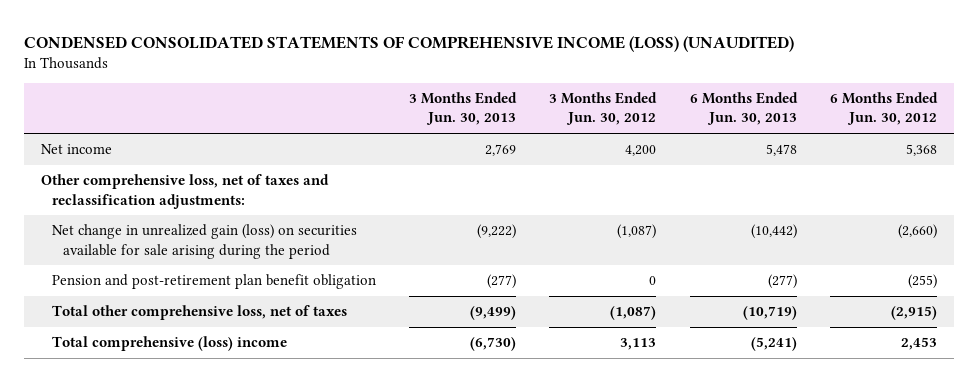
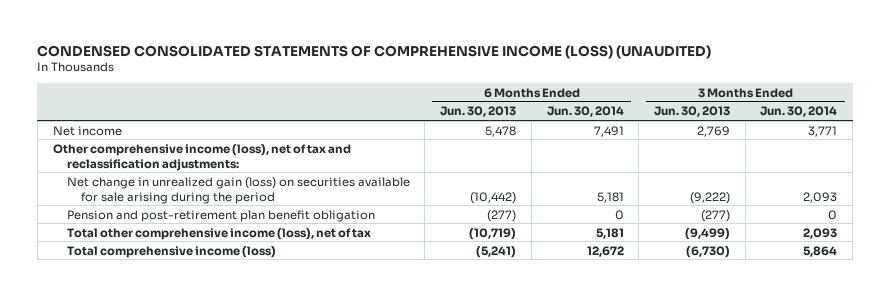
[549,92,658,126] 3 Months Ended Jun. 30, 2012 -> none
[830,92,939,126] 6 Months Ended Jun. 30, 2012 -> none
none -> [546,106,624,118] Jun. 30, 2014
none -> [760,106,838,118] Jun. 30, 2014
[41,174,330,209] Other comprehensive loss, net of taxes and reclassification adjustments: -> [52,143,351,171] Other comprehensive income (loss), net of tax and reclassification adjustments:
[51,305,347,321] Total other comprehensive loss, net of taxes -> [66,227,371,240] Total other comprehensive income (loss), net of tax
[51,336,287,352] Total comprehensive (loss) income -> [66,245,276,258] Total comprehensive income (loss)

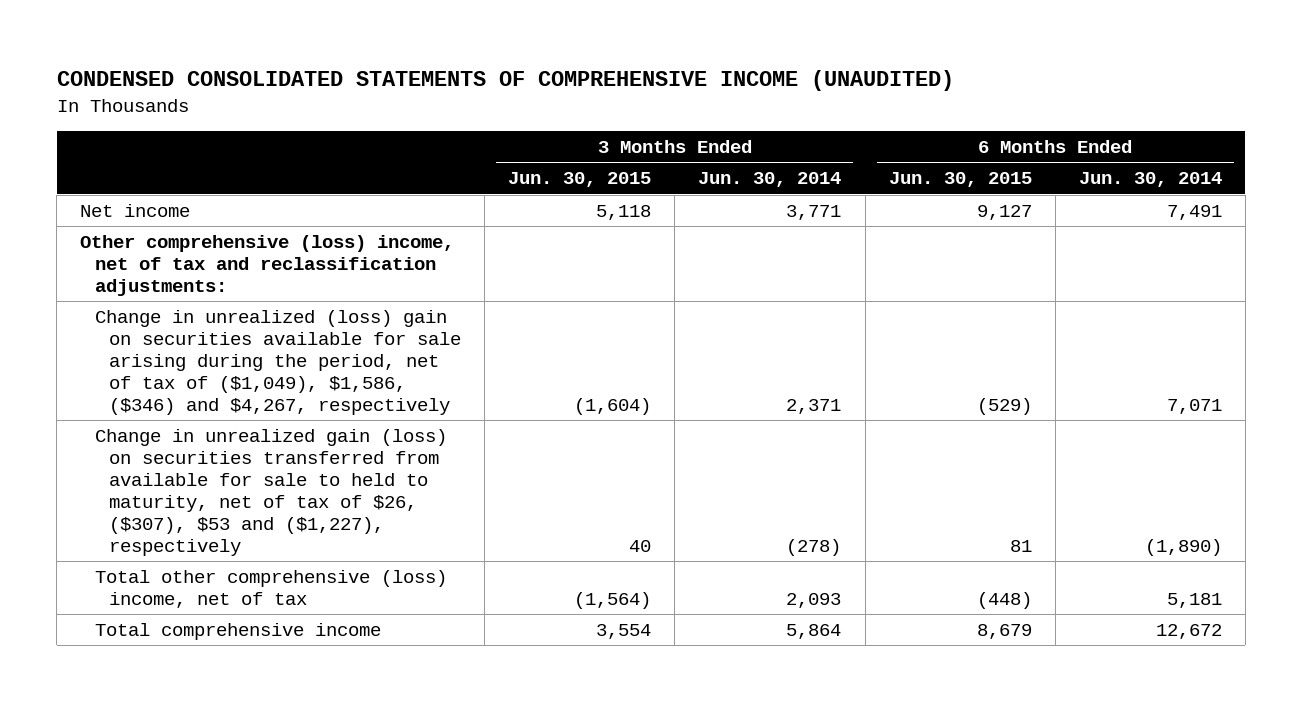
[37,44,712,59] CONDENSED CONSOLIDATED STATEMENTS OF COMPREHENSIVE INCOME (LOSS) (UNAUDITED) -> [56,70,954,92] CONDENSED CONSOLIDATED STATEMENTS OF COMPREHENSIVE INCOME (UNAUDITED)
[440,106,517,118] Jun. 30, 2013 -> none
[654,106,731,118] Jun. 30, 2013 -> none
none -> [508,172,652,188] Jun. 30, 2015
none -> [888,172,1032,188] Jun. 30, 2015
[66,209,375,222] Pension and post-retirement plan benefit obligation -> none
[52,143,351,171] Other comprehensive income (loss), net of tax and reclassification adjustments: -> [80,234,455,296] Other comprehensive (loss) income, net of tax and reclassification adjustments:
[66,176,410,204] Net change in unrealized gain (loss) on securities available for sale arising during the period -> [94,309,461,415] Change in unrealized (loss) gain on securities available for sale arising during the period, net of tax of ($1,049), $1,586, ($346) and $4,267, respectively
[596,191,624,203] 5,181 -> [1166,398,1222,414] 7,071
[803,191,838,203] 2,093 -> [786,398,842,414] 2,371
none -> [94,428,447,556] Change in unrealized gain (loss) on securities transferred from available for sale to held to maturity, net of tax of $26, ($307), $53 and ($1,227), respectively
[66,227,371,240] Total other comprehensive income (loss), net of tax -> [94,569,447,608] Total other comprehensive (loss) income, net of tax
[66,245,276,258] Total comprehensive income (loss) -> [94,622,381,640] Total comprehensive income

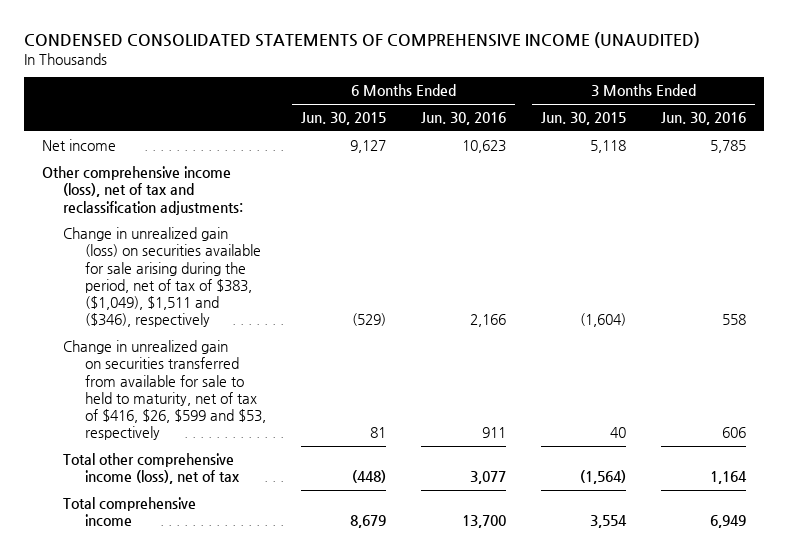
[698,172,842,188] Jun. 30, 2014 -> none
[1078,172,1222,188] Jun. 30, 2014 -> none
none -> [421,112,507,126] Jun. 30, 2016
none -> [661,112,747,126] Jun. 30, 2016
[80,234,455,296] Other comprehensive (loss) income, net of tax and reclassification adjustments: -> [41,166,244,215] Other comprehensive income (loss), net of tax and reclassification adjustments:
[94,309,461,415] Change in unrealized (loss) gain on securities available for sale arising during the period, net of tax of ($1,049), $1,586, ($346) and $4,267, respectively -> [63,227,261,328] Change in unrealized gain (loss) on securities available for sale arising during the period, net of tax of $383, ($1,049), $1,511 and ($346), respectively
[94,428,447,556] Change in unrealized gain (loss) on securities transferred from available for sale to held to maturity, net of tax of $26, ($307), $53 and ($1,227), respectively -> [63,340,266,441] Change in unrealized gain on securities transferred from available for sale to held to maturity, net of tax of $416, $26, $599 and $53, respectively
[94,569,447,608] Total other comprehensive (loss) income, net of tax -> [63,453,240,485] Total other comprehensive income (loss), net of tax

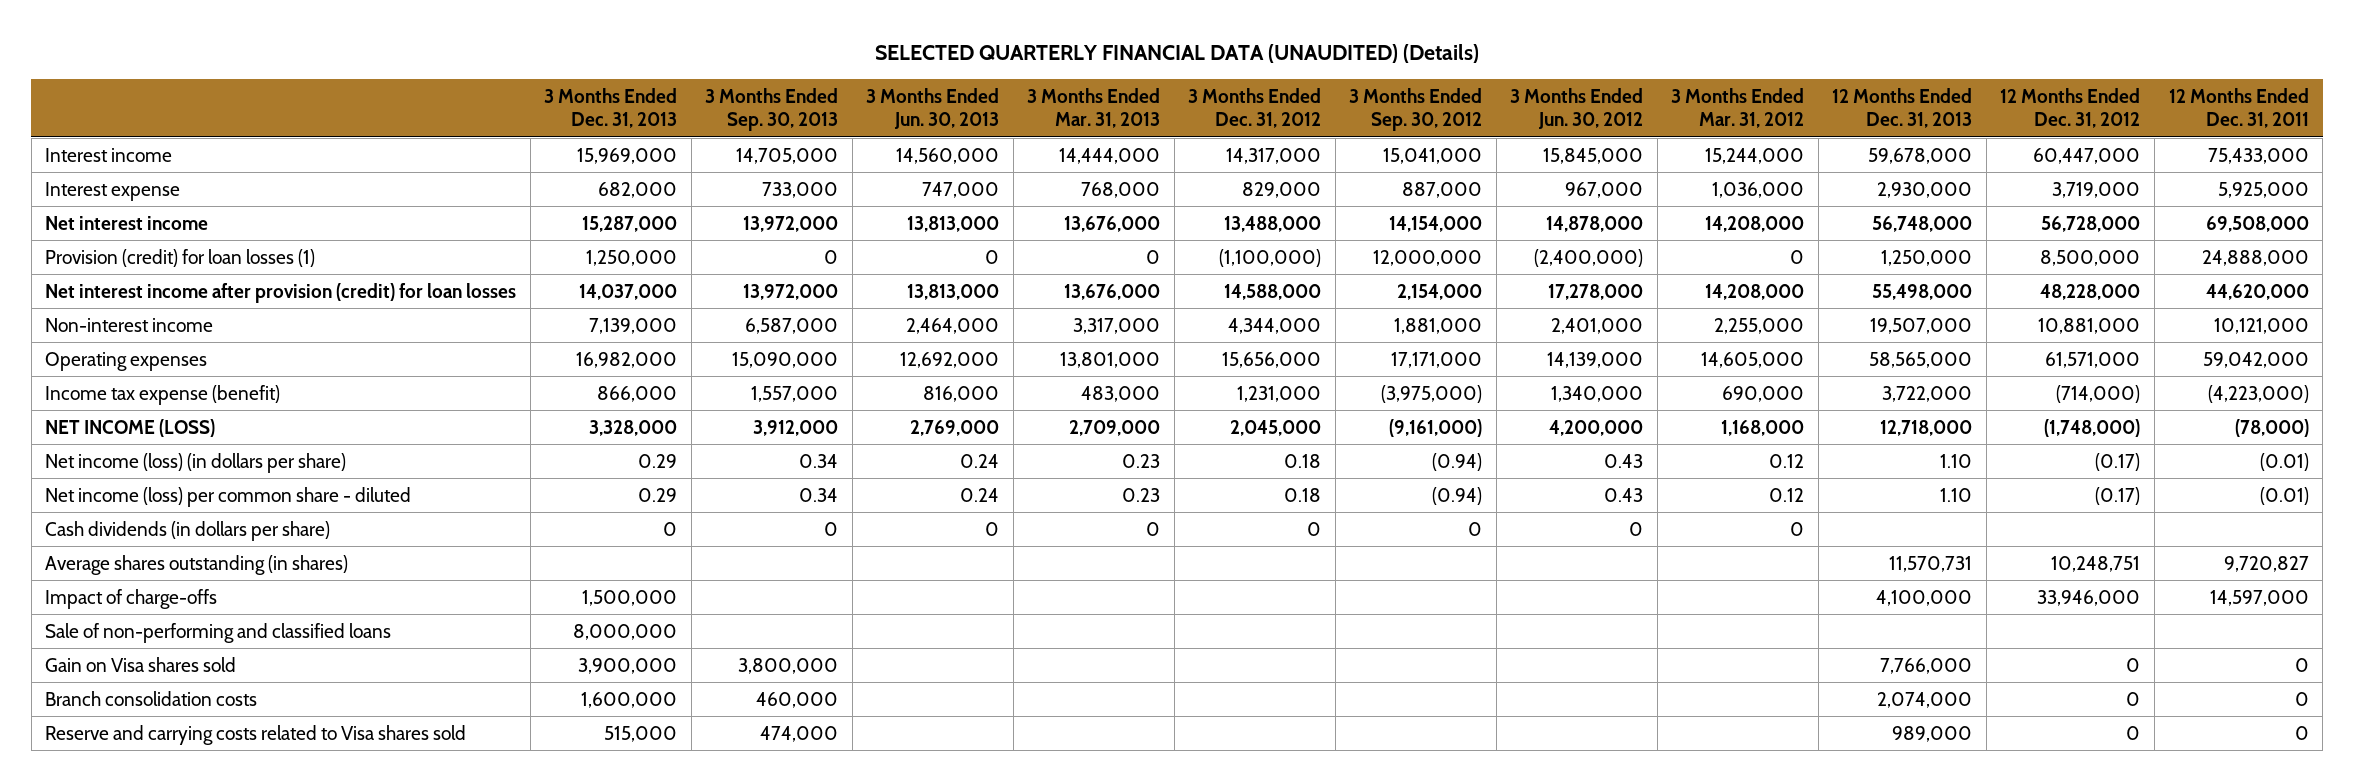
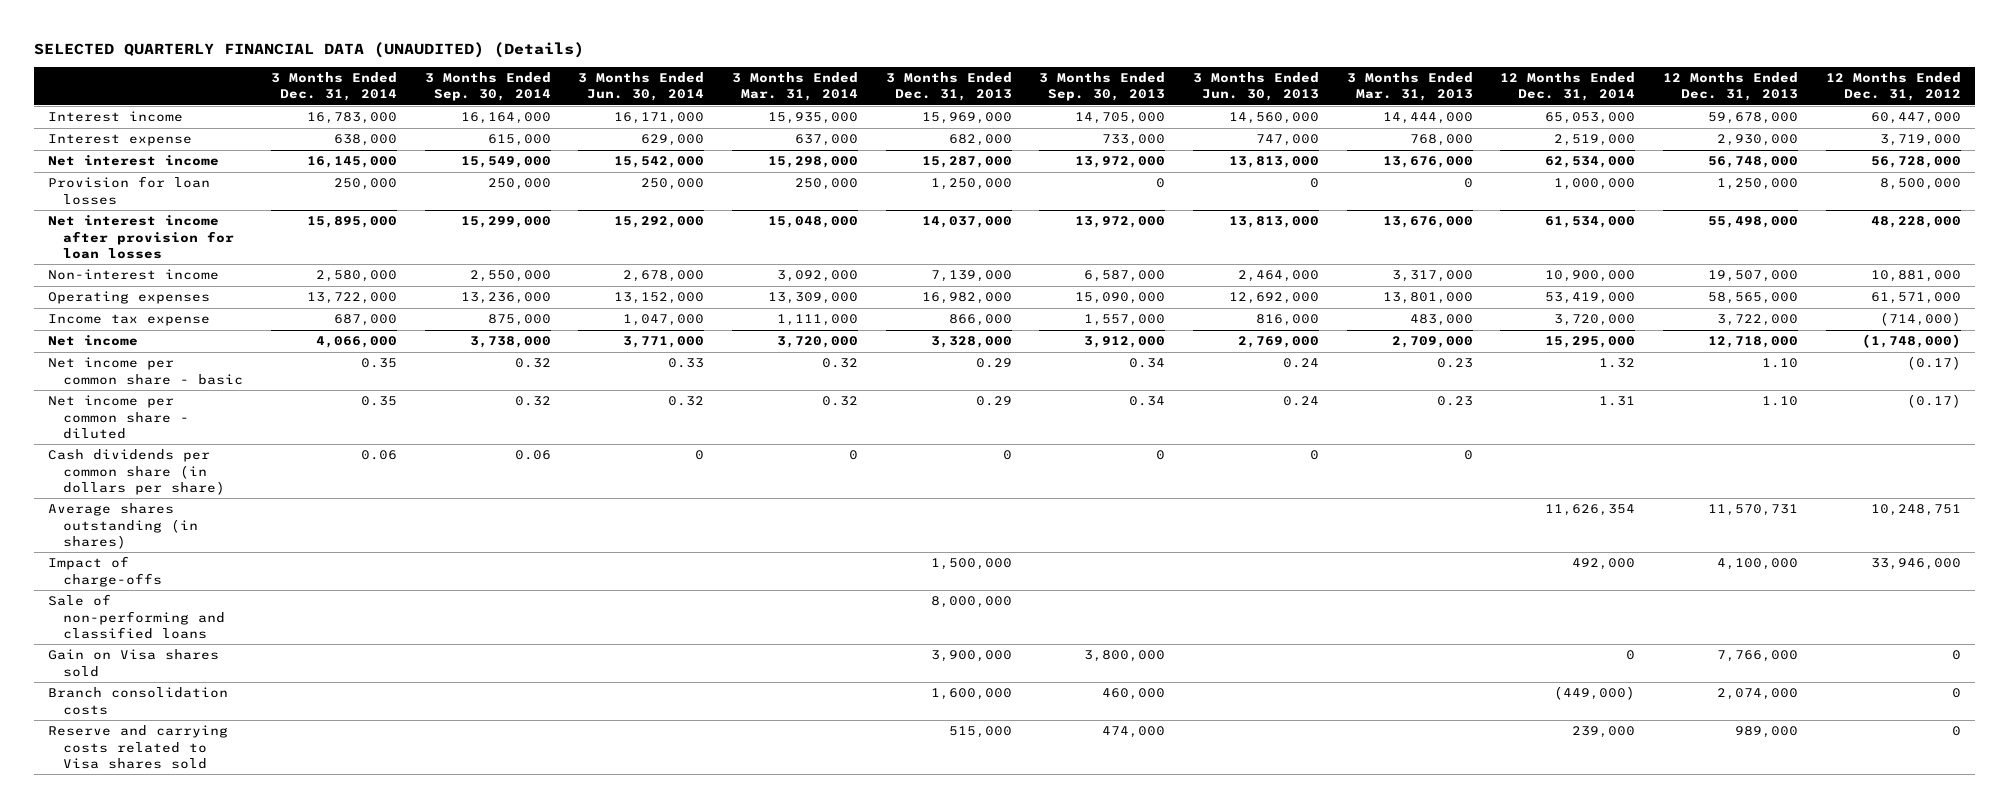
[1188,87,1322,128] 3 Months Ended Dec. 31, 2012 -> none
[1349,87,1483,131] 3 Months Ended Sep. 30, 2012 -> none
[1510,87,1644,129] 3 Months Ended Jun. 30, 2012 -> none
[1671,87,1805,128] 3 Months Ended Mar. 31, 2012 -> none
[2168,87,2309,128] 12 Months Ended Dec. 31, 2011 -> none
none -> [271,72,398,102] 3 Months Ended Dec. 31, 2014
none -> [424,72,551,102] 3 Months Ended Sep. 30, 2014
none -> [578,72,705,102] 3 Months Ended Jun. 30, 2014
none -> [732,72,859,102] 3 Months Ended Mar. 31, 2014
none -> [1500,72,1636,102] 12 Months Ended Dec. 31, 2014
[45,248,316,267] Provision (credit) for loan losses (1) -> [48,176,211,205] Provision for loan losses
[45,282,517,303] Net interest income after provision (credit) for loan losses -> [48,215,235,259] Net interest income after provision for loan losses
[45,384,281,405] Income tax expense (benefit) -> [48,314,211,327] Income tax expense
[45,418,216,437] NET INCOME (LOSS) -> [48,335,139,347] Net income
[45,452,347,473] Net income (loss) (in dollars per share) -> [48,357,244,385] Net income per common share - basic
[45,486,412,507] Net income (loss) per common share - diluted -> [48,395,190,439] Net income per common share - diluted
[45,520,331,541] Cash dividends (in dollars per share) -> [48,449,226,495] Cash dividends per common share (in dollars per share)

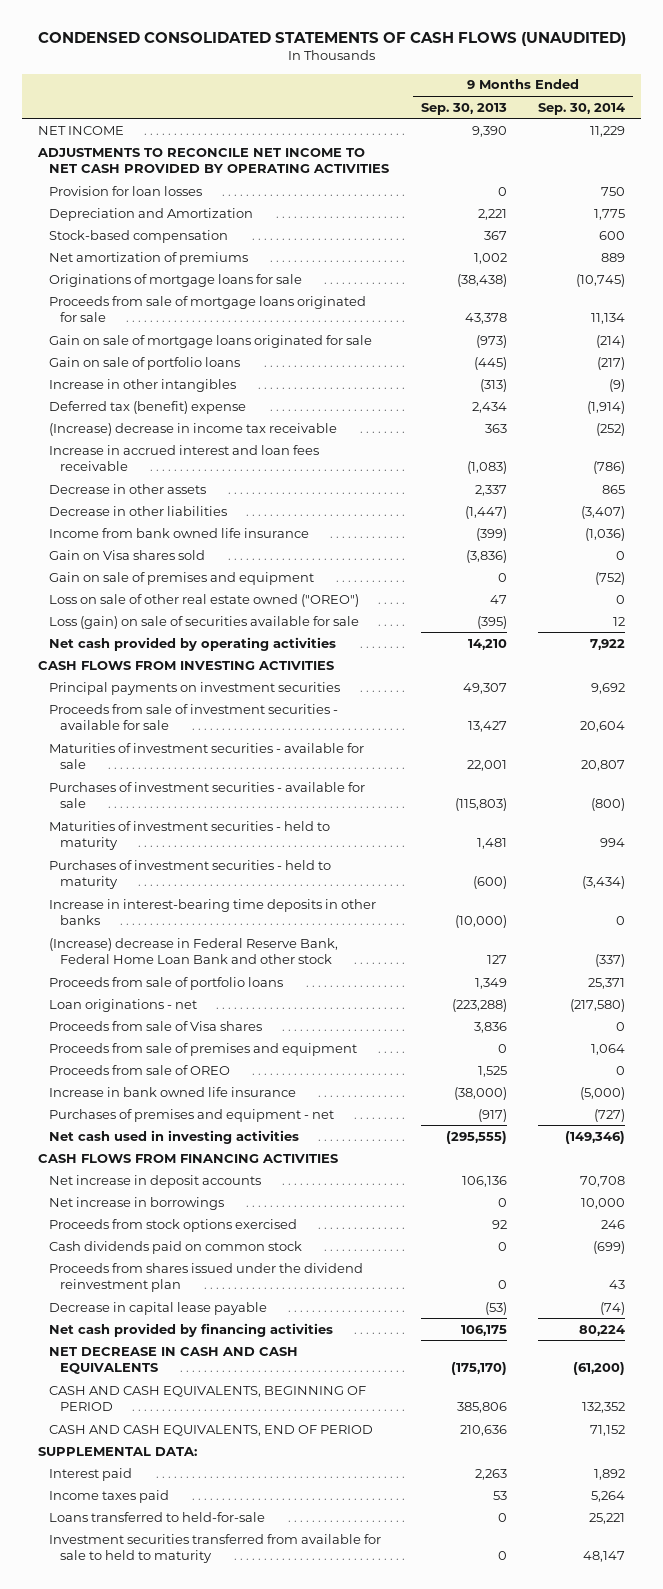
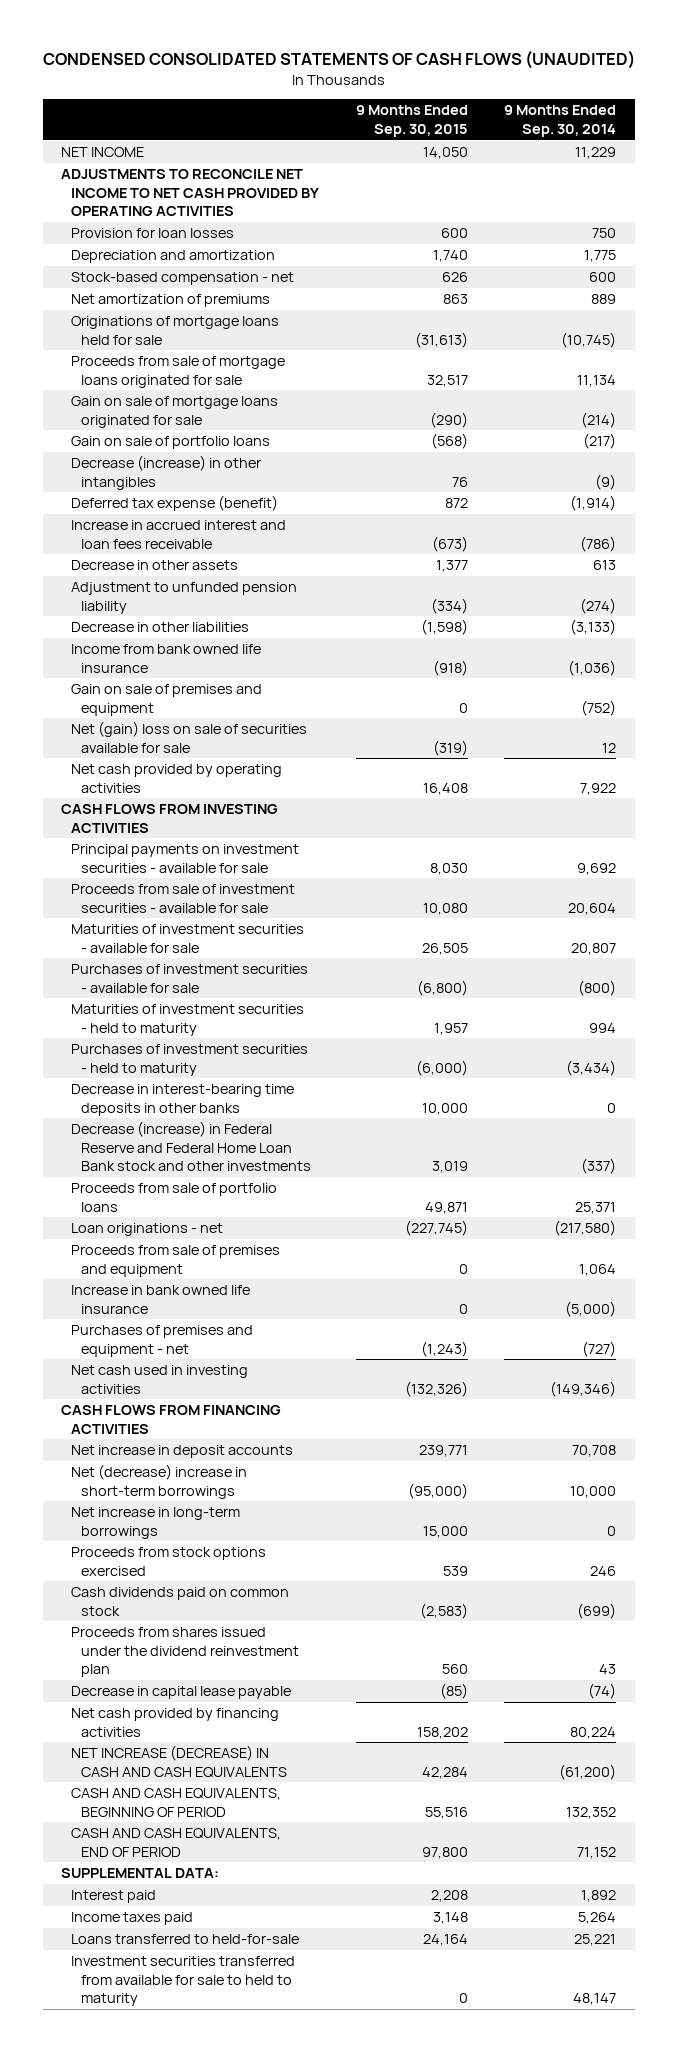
[420,102,507,115] Sep. 30, 2013 -> none
none -> [355,105,468,137] 9 Months Ended Sep. 30, 2015
[48,207,253,221] Depreciation and Amortization -> [71,250,276,264] Depreciation and amortization
[48,229,228,243] Stock-based compensation -> [71,272,295,286] Stock-based compensation - net
[48,273,302,287] Originations of mortgage loans for sale -> [71,316,280,345] Originations of mortgage loans held for sale
[48,422,337,436] (Increase) decrease in income tax receivable -> none
[48,378,236,392] Increase in other intangibles -> [71,455,262,490] Decrease (increase) in other intangibles
[48,400,246,414] Deferred tax (benefit) expense -> [71,495,279,512] Deferred tax expense (benefit)
[602,484,626,494] 865 -> [593,560,617,571] 613
none -> [71,582,298,614] Adjustment to unfunded pension liability
[581,505,626,519] (3,407) -> [570,619,617,636] (3,133)
[48,549,205,560] Gain on Visa shares sold -> none
[48,593,359,607] Loss on sale of other real estate owned ("OREO") -> none
[48,615,359,629] Loss (gain) on sale of securities available for sale -> [71,721,308,753] Net (gain) loss on sale of securities available for sale
[48,681,340,695] Principal payments on investment securities -> [71,844,300,873] Principal payments on investment securities - available for sale
[48,898,376,926] Increase in interest-bearing time deposits in other banks -> [71,1084,295,1116] Decrease in interest-bearing time deposits in other banks
[48,937,338,965] (Increase) decrease in Federal Reserve Bank, Federal Home Loan Bank and other stock -> [71,1121,312,1171] Decrease (increase) in Federal Reserve and Federal Home Loan Bank stock and other investments
[48,1020,262,1031] Proceeds from sale of Visa shares -> none
[48,1064,230,1075] Proceeds from sale of OREO -> none
[48,1196,224,1210] Net increase in borrowings -> [71,1464,248,1499] Net (decrease) increase in short-term borrowings
none -> [71,1507,241,1539] Net increase in long-term borrowings
[48,1346,298,1375] NET DECREASE IN CASH AND CASH EQUIVALENTS -> [71,1745,288,1777] NET INCREASE (DECREASE) IN CASH AND CASH EQUIVALENTS

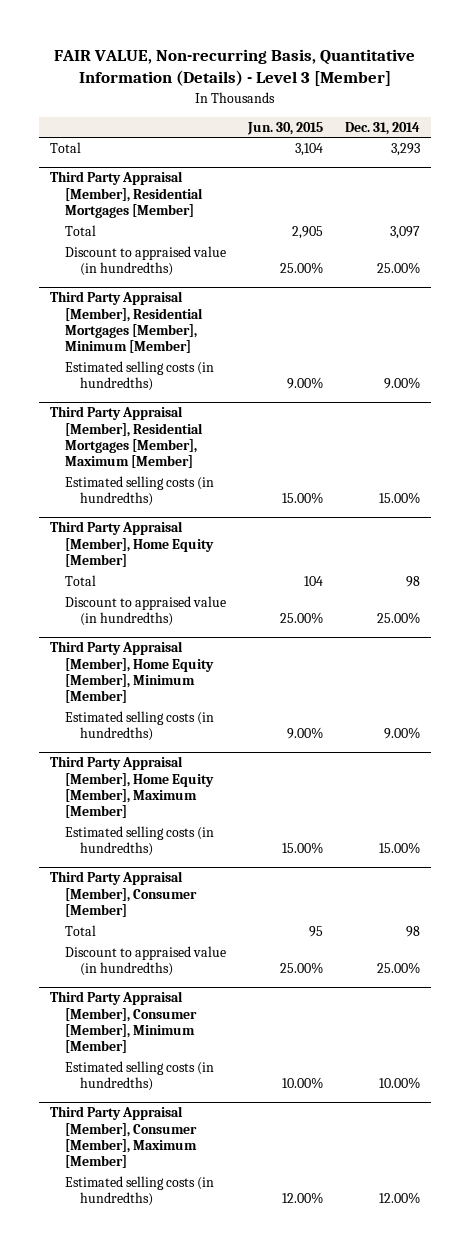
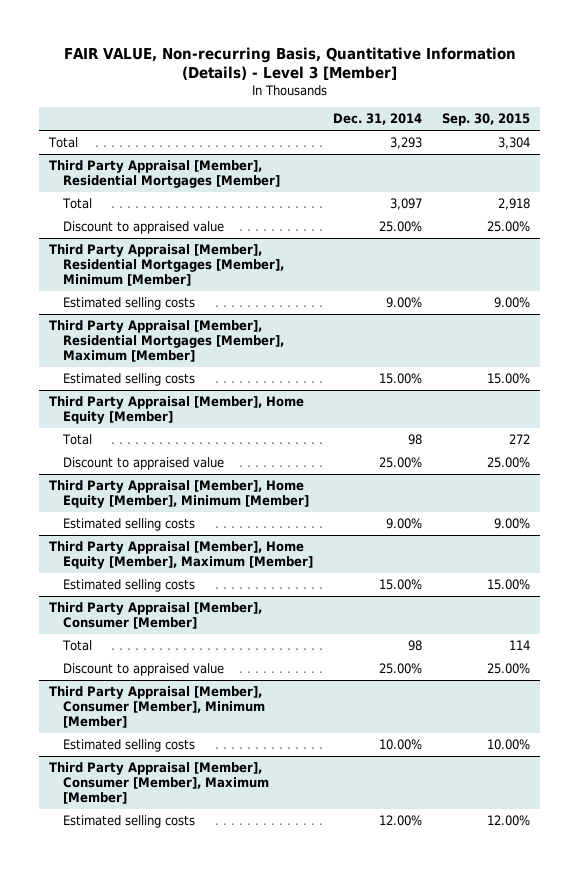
[247,121,324,135] Jun. 30, 2015 -> none
none -> [441,113,530,127] Sep. 30, 2015
[65,246,227,277] Discount to appraised value (in hundredths) -> [62,220,224,234] Discount to appraised value
[65,361,215,392] Estimated selling costs (in hundredths) -> [62,296,195,310] Estimated selling costs
[65,476,215,507] Estimated selling costs (in hundredths) -> [62,372,195,386] Estimated selling costs
[65,596,227,627] Discount to appraised value (in hundredths) -> [62,456,224,470] Discount to appraised value
[65,711,215,742] Estimated selling costs (in hundredths) -> [62,517,195,531] Estimated selling costs
[65,826,215,857] Estimated selling costs (in hundredths) -> [62,578,195,592] Estimated selling costs
[65,946,227,977] Discount to appraised value (in hundredths) -> [62,662,224,676] Discount to appraised value
[65,1061,215,1092] Estimated selling costs (in hundredths) -> [62,738,195,752] Estimated selling costs
[65,1176,215,1207] Estimated selling costs (in hundredths) -> [62,814,195,828] Estimated selling costs

